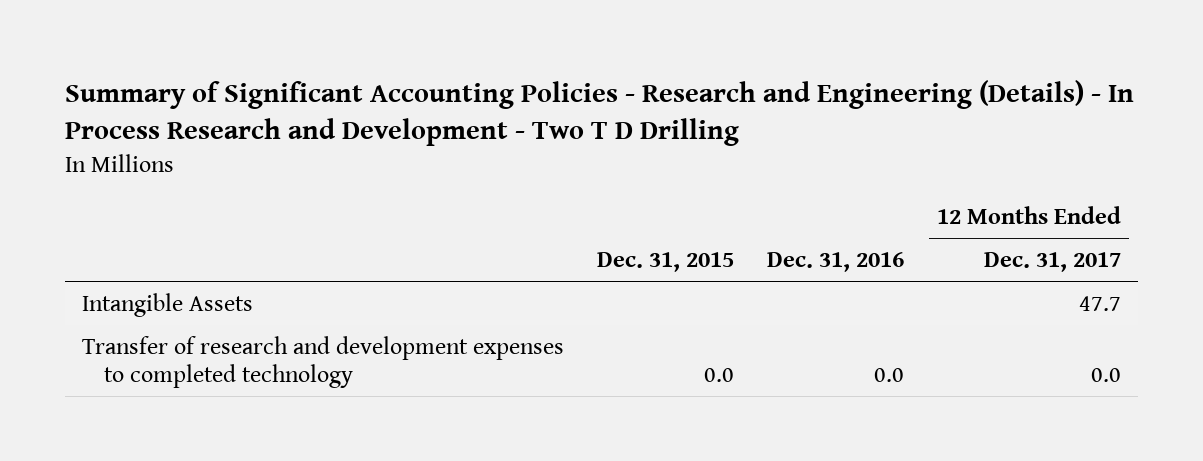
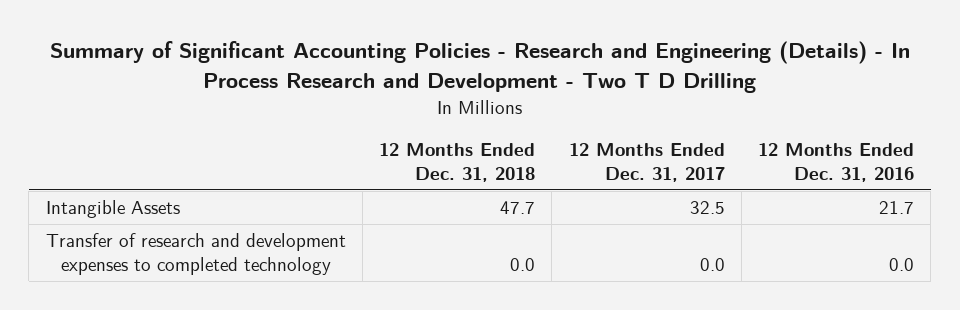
[596,252,734,273] Dec. 31, 2015 -> none
[767,252,905,273] Dec. 31, 2016 -> none
none -> [379,143,536,182] 12 Months Ended Dec. 31, 2018
none -> [758,143,915,182] 12 Months Ended Dec. 31, 2016
[1079,295,1122,311] 47.7 -> [689,201,725,215] 32.5

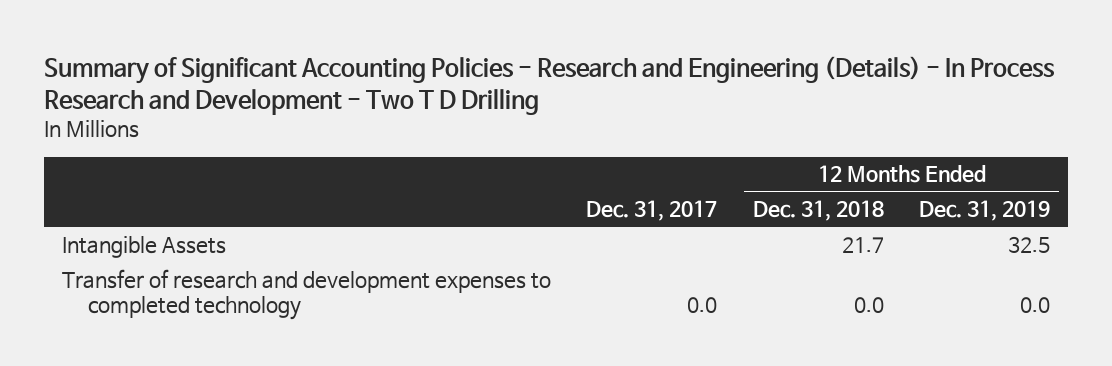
[568,143,725,182] 12 Months Ended Dec. 31, 2017 -> none
[758,143,915,182] 12 Months Ended Dec. 31, 2016 -> none
none -> [586,200,718,222] Dec. 31, 2017
none -> [919,200,1051,222] Dec. 31, 2019
[500,201,536,215] 47.7 -> [841,236,884,253] 21.7

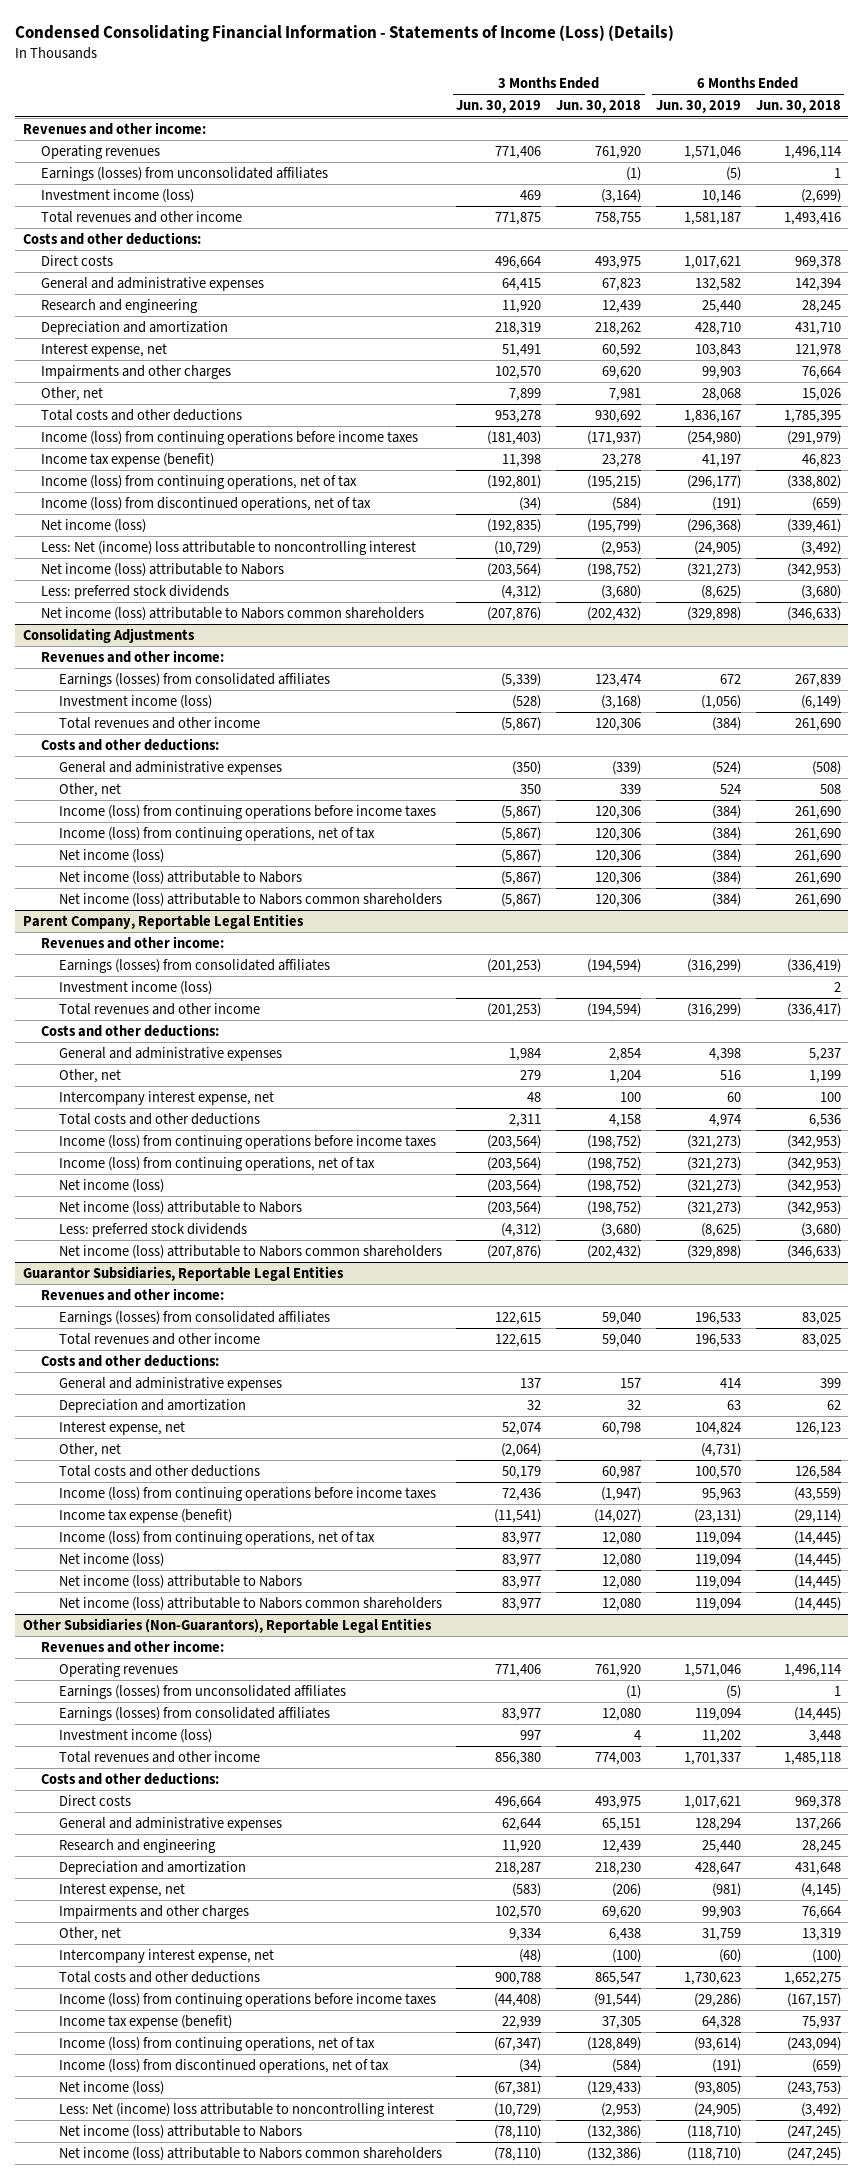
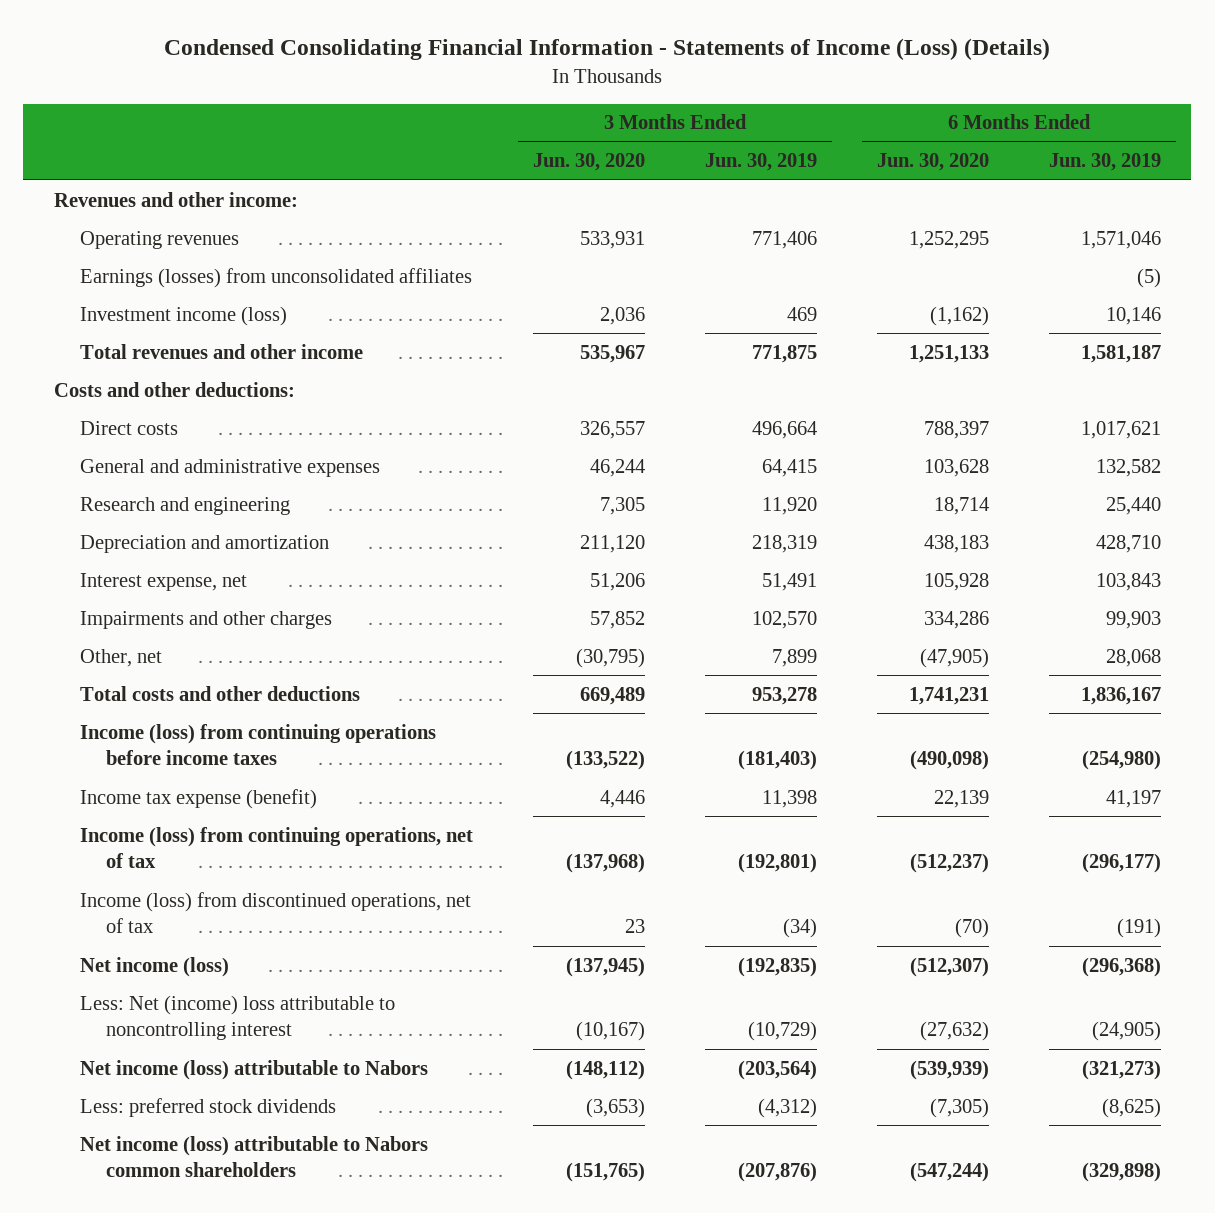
[556,100,642,114] Jun. 30, 2018 -> none
[755,100,841,114] Jun. 30, 2018 -> none
none -> [532,153,645,172] Jun. 30, 2020
none -> [877,153,990,172] Jun. 30, 2020
[22,627,195,643] Consolidating Adjustments -> none
[40,649,224,663] Revenues and other income: -> none
[58,672,330,687] Earnings (losses) from consolidated affiliates -> none
[58,694,212,709] Investment income (loss) -> none
[58,716,260,729] Total revenues and other income -> none
[40,737,219,751] Costs and other deductions: -> none
[58,760,282,775] General and administrative expenses -> none
[58,782,121,797] Other, net -> none
[58,804,436,819] Income (loss) from continuing operations before income taxes -> none
[58,826,375,841] Income (loss) from continuing operations, net of tax -> none
[58,848,164,863] Net income (loss) -> none
[58,870,302,885] Net income (loss) attributable to Nabors -> none
[58,892,442,907] Net income (loss) attributable to Nabors common shareholders -> none
[22,913,304,929] Parent Company, Reportable Legal Entities -> none
[40,935,224,949] Revenues and other income: -> none
[58,958,330,973] Earnings (losses) from consolidated affiliates -> none
[58,980,212,995] Investment income (loss) -> none
[58,1002,260,1015] Total revenues and other income -> none
[40,1023,219,1037] Costs and other deductions: -> none
[58,1046,282,1061] General and administrative expenses -> none
[58,1068,121,1083] Other, net -> none
[58,1090,274,1105] Intercompany interest expense, net -> none
[58,1112,260,1125] Total costs and other deductions -> none
[58,1134,436,1149] Income (loss) from continuing operations before income taxes -> none
[58,1156,375,1171] Income (loss) from continuing operations, net of tax -> none
[58,1178,164,1193] Net income (loss) -> none
[58,1200,302,1215] Net income (loss) attributable to Nabors -> none
[58,1222,247,1237] Less: preferred stock dividends -> none
[58,1244,442,1259] Net income (loss) attributable to Nabors common shareholders -> none
[22,1265,344,1281] Guarantor Subsidiaries, Reportable Legal Entities -> none
[40,1287,224,1301] Revenues and other income: -> none
[58,1310,330,1325] Earnings (losses) from consolidated affiliates -> none
[58,1332,260,1345] Total revenues and other income -> none
[40,1353,219,1367] Costs and other deductions: -> none
[58,1376,282,1391] General and administrative expenses -> none
[58,1398,246,1413] Depreciation and amortization -> none
[58,1420,185,1435] Interest expense, net -> none
[58,1442,121,1457] Other, net -> none
[58,1464,260,1477] Total costs and other deductions -> none
[58,1486,436,1501] Income (loss) from continuing operations before income taxes -> none
[58,1508,232,1523] Income tax expense (benefit) -> none
[58,1530,375,1545] Income (loss) from continuing operations, net of tax -> none
[58,1552,164,1567] Net income (loss) -> none
[58,1574,302,1589] Net income (loss) attributable to Nabors -> none
[58,1596,442,1611] Net income (loss) attributable to Nabors common shareholders -> none
[22,1617,432,1633] Other Subsidiaries (Non-Guarantors), Reportable Legal Entities -> none
[40,1639,224,1653] Revenues and other income: -> none
[58,1662,178,1677] Operating revenues -> none
[58,1684,346,1699] Earnings (losses) from unconsolidated affiliates -> none
[58,1706,330,1721] Earnings (losses) from consolidated affiliates -> none
[58,1728,212,1743] Investment income (loss) -> none
[58,1750,260,1763] Total revenues and other income -> none
[40,1771,219,1785] Costs and other deductions: -> none
[58,1794,131,1806] Direct costs -> none
[58,1816,282,1831] General and administrative expenses -> none
[58,1838,216,1853] Research and engineering -> none
[58,1860,246,1875] Depreciation and amortization -> none
[58,1882,185,1897] Interest expense, net -> none
[58,1904,249,1919] Impairments and other charges -> none
[58,1926,121,1941] Other, net -> none
[58,1948,274,1963] Intercompany interest expense, net -> none
[58,1970,260,1983] Total costs and other deductions -> none
[58,1992,436,2007] Income (loss) from continuing operations before income taxes -> none
[58,2014,232,2029] Income tax expense (benefit) -> none
[58,2036,375,2051] Income (loss) from continuing operations, net of tax -> none
[58,2058,389,2073] Income (loss) from discontinued operations, net of tax -> none
[58,2080,164,2095] Net income (loss) -> none
[58,2102,434,2117] Less: Net (income) loss attributable to noncontrolling interest -> none
[58,2124,302,2139] Net income (loss) attributable to Nabors -> none
[58,2146,442,2161] Net income (loss) attributable to Nabors common shareholders -> none

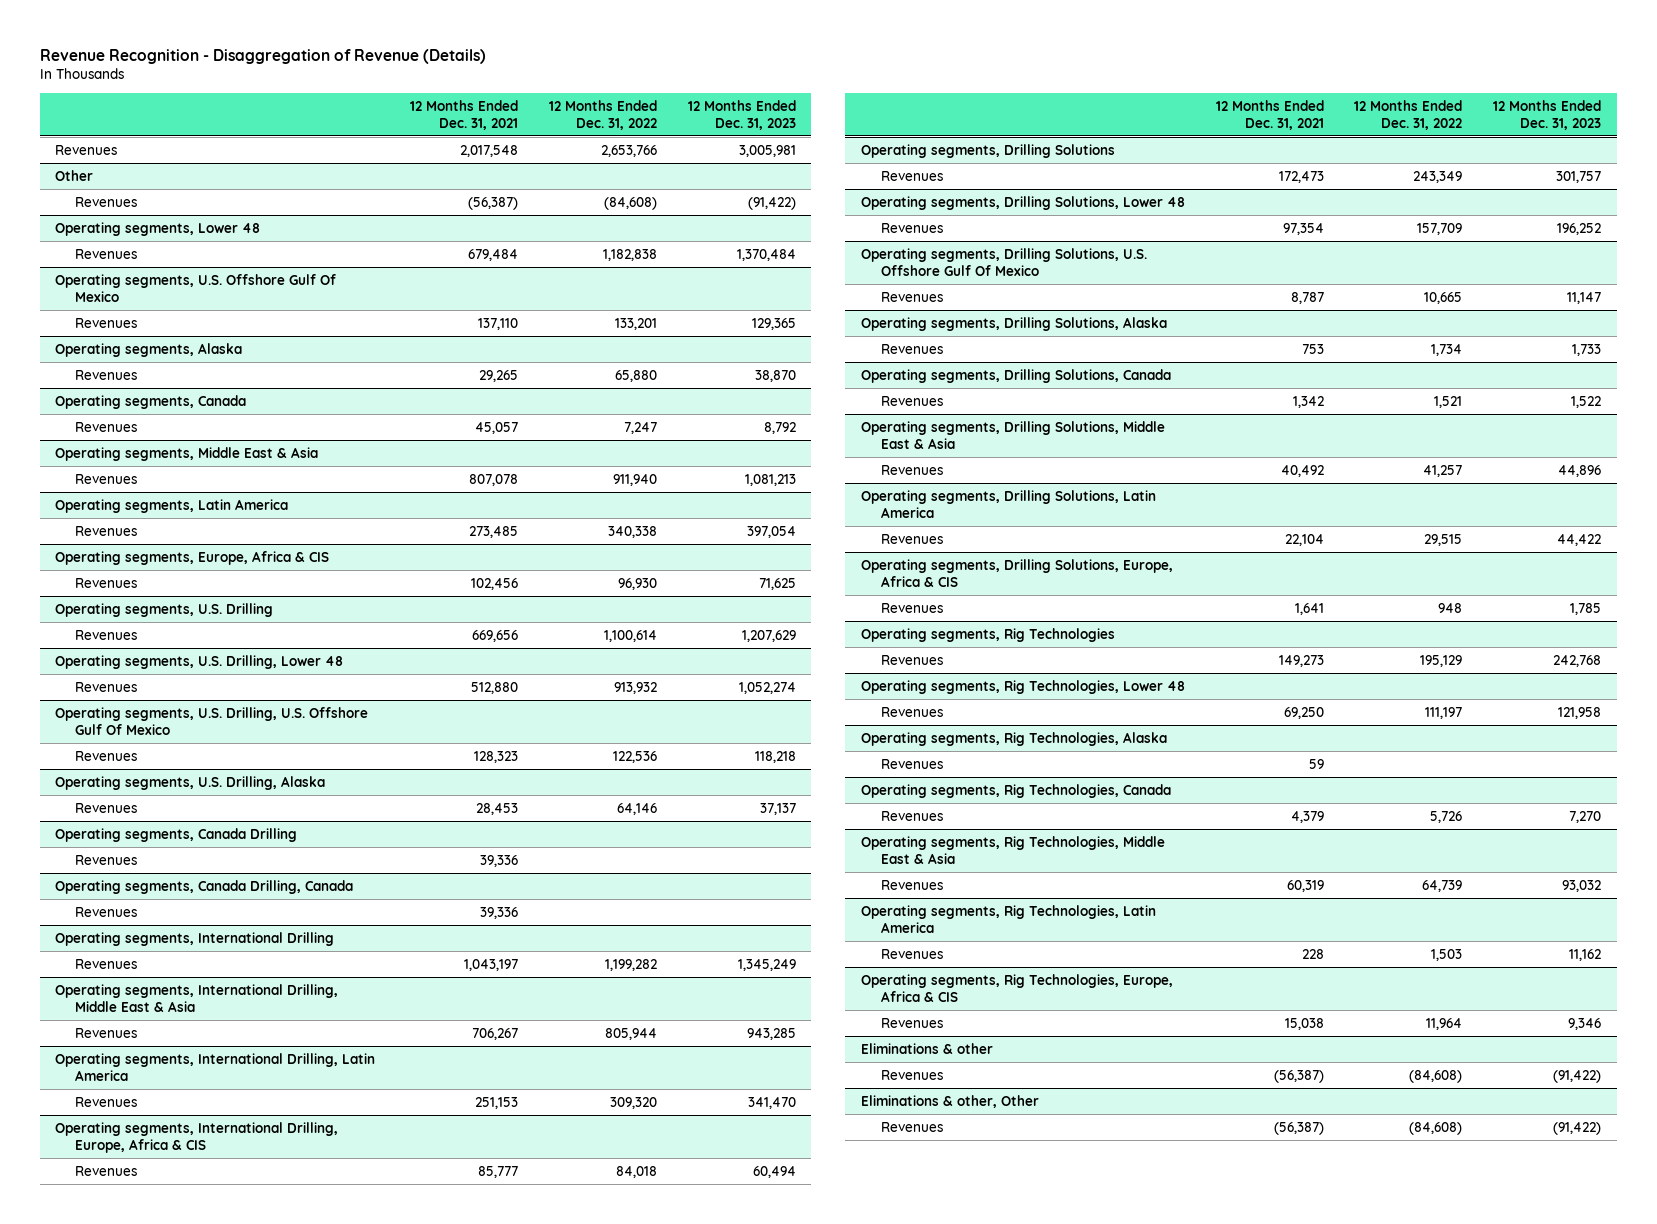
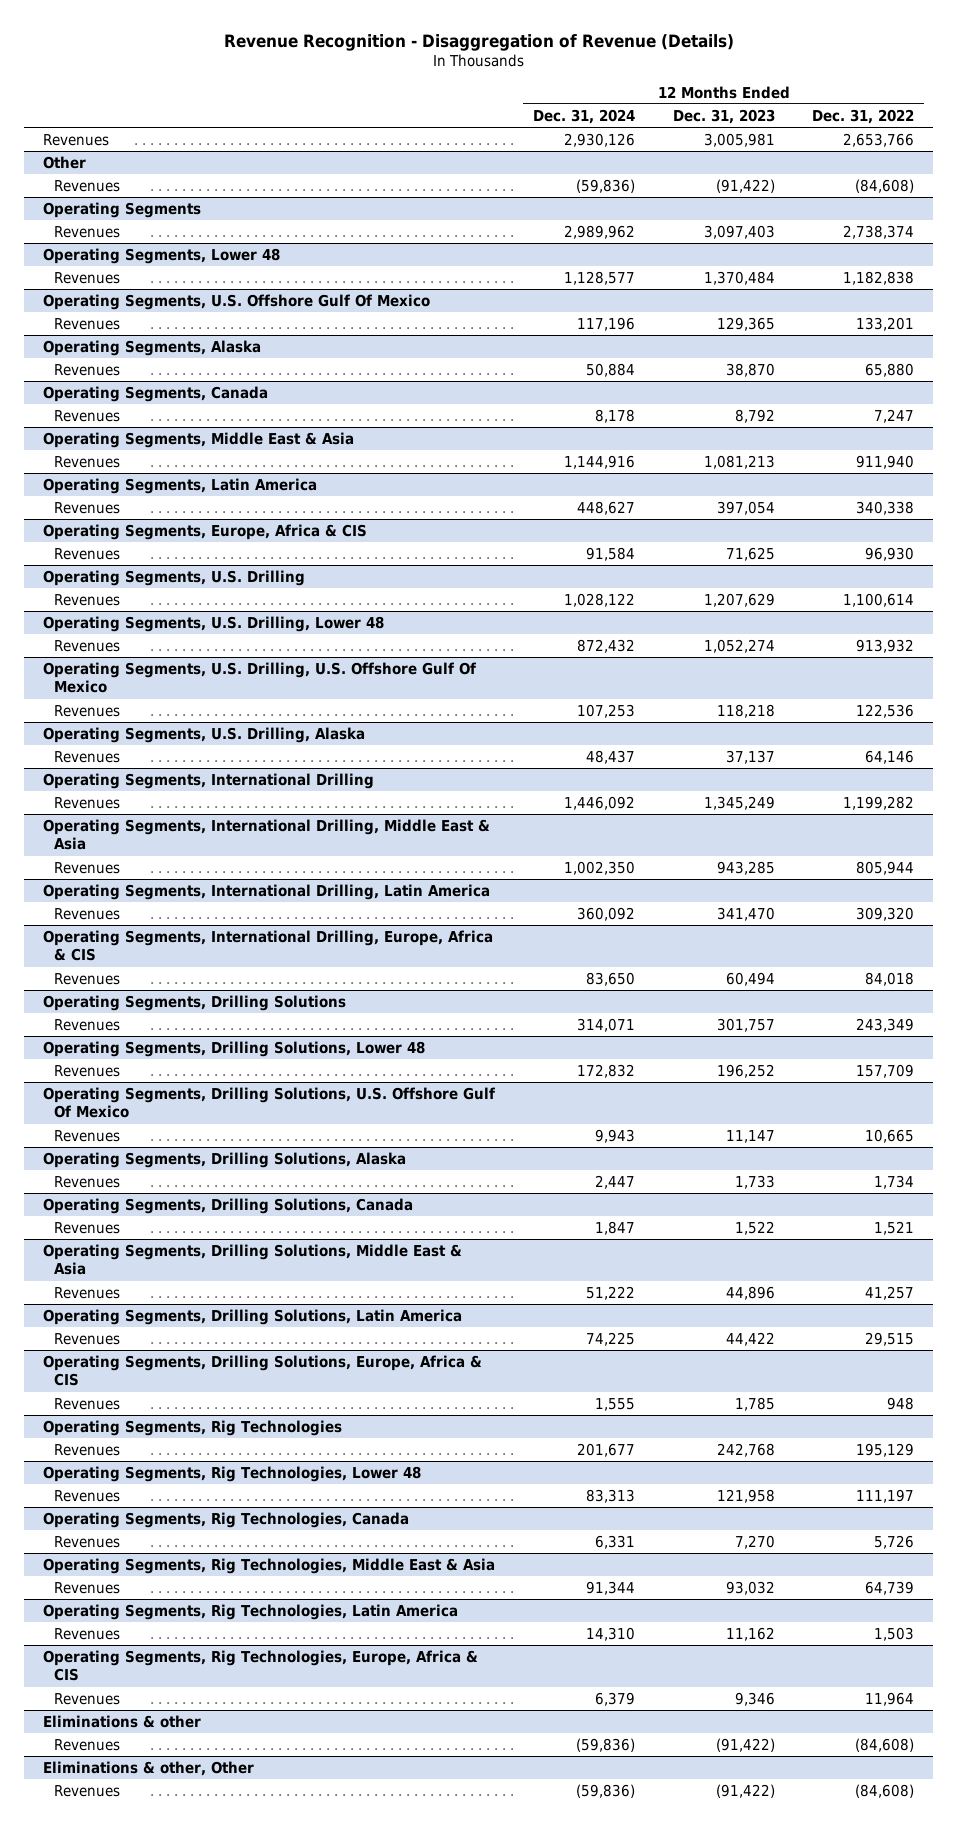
[410,99,519,130] 12 Months Ended Dec. 31, 2021 -> none
none -> [532,108,635,124] Dec. 31, 2024
none -> [43,201,202,218] Operating Segments
none -> [53,225,120,238] Revenues
[55,221,261,236] Operating segments, Lower 48 -> [43,247,281,264] Operating Segments, Lower 48
[55,273,337,302] Operating segments, U.S. Offshore Gulf Of Mexico -> [43,293,431,310] Operating Segments, U.S. Offshore Gulf Of Mexico
[55,342,243,357] Operating segments, Alaska -> [43,339,262,356] Operating Segments, Alaska
[55,394,247,409] Operating segments, Canada -> [43,385,269,402] Operating Segments, Canada
[55,446,319,461] Operating segments, Middle East & Asia -> [43,431,355,448] Operating Segments, Middle East & Asia
[55,498,289,513] Operating segments, Latin America -> [43,477,318,494] Operating Segments, Latin America
[55,550,330,565] Operating segments, Europe, Africa & CIS -> [43,523,368,540] Operating Segments, Europe, Africa & CIS
[55,602,274,617] Operating segments, U.S. Drilling -> [43,569,306,586] Operating Segments, U.S. Drilling
[55,654,344,669] Operating segments, U.S. Drilling, Lower 48 -> [43,615,385,632] Operating Segments, U.S. Drilling, Lower 48
[55,706,369,735] Operating segments, U.S. Drilling, U.S. Offshore Gulf Of Mexico -> [43,661,477,694] Operating Segments, U.S. Drilling, U.S. Offshore Gulf Of Mexico
[55,775,326,790] Operating segments, U.S. Drilling, Alaska -> [43,726,366,743] Operating Segments, U.S. Drilling, Alaska
[55,827,298,842] Operating segments, Canada Drilling -> none
[75,854,138,865] Revenues -> none
[55,879,354,894] Operating segments, Canada Drilling, Canada -> none
[75,906,138,917] Revenues -> none
[55,931,335,946] Operating segments, International Drilling -> [43,772,375,789] Operating Segments, International Drilling
[55,983,339,1012] Operating segments, International Drilling, Middle East & Asia -> [43,818,491,851] Operating Segments, International Drilling, Middle East & Asia
[55,1052,376,1081] Operating segments, International Drilling, Latin America -> [43,883,491,900] Operating Segments, International Drilling, Latin America
[55,1121,339,1153] Operating segments, International Drilling, Europe, Africa & CIS -> [43,929,494,962] Operating Segments, International Drilling, Europe, Africa & CIS
[860,143,1115,158] Operating segments, Drilling Solutions -> [43,994,347,1011] Operating Segments, Drilling Solutions
[860,195,1185,210] Operating segments, Drilling Solutions, Lower 48 -> [43,1040,426,1057] Operating Segments, Drilling Solutions, Lower 48
[860,247,1147,276] Operating segments, Drilling Solutions, U.S. Offshore Gulf Of Mexico -> [43,1086,496,1119] Operating Segments, Drilling Solutions, U.S. Offshore Gulf Of Mexico
[860,316,1167,331] Operating segments, Drilling Solutions, Alaska -> [43,1151,407,1168] Operating Segments, Drilling Solutions, Alaska
[860,368,1171,383] Operating segments, Drilling Solutions, Canada -> [43,1197,414,1214] Operating Segments, Drilling Solutions, Canada
[860,420,1165,449] Operating segments, Drilling Solutions, Middle East & Asia -> [43,1243,463,1276] Operating Segments, Drilling Solutions, Middle East & Asia
[860,489,1156,518] Operating segments, Drilling Solutions, Latin America -> [43,1308,463,1325] Operating Segments, Drilling Solutions, Latin America
[860,558,1173,587] Operating segments, Drilling Solutions, Europe, Africa & CIS -> [43,1354,483,1387] Operating Segments, Drilling Solutions, Europe, Africa & CIS
[860,627,1115,642] Operating segments, Rig Technologies -> [43,1419,343,1436] Operating Segments, Rig Technologies
[860,679,1185,694] Operating segments, Rig Technologies, Lower 48 -> [43,1465,422,1482] Operating Segments, Rig Technologies, Lower 48
[860,731,1167,746] Operating segments, Rig Technologies, Alaska -> none
[880,758,943,769] Revenues -> none
[860,783,1171,798] Operating segments, Rig Technologies, Canada -> [43,1511,410,1528] Operating Segments, Rig Technologies, Canada
[860,835,1165,864] Operating segments, Rig Technologies, Middle East & Asia -> [43,1557,496,1574] Operating Segments, Rig Technologies, Middle East & Asia
[860,904,1156,933] Operating segments, Rig Technologies, Latin America -> [43,1603,459,1620] Operating Segments, Rig Technologies, Latin America
[860,973,1173,1002] Operating segments, Rig Technologies, Europe, Africa & CIS -> [43,1649,479,1682] Operating Segments, Rig Technologies, Europe, Africa & CIS

